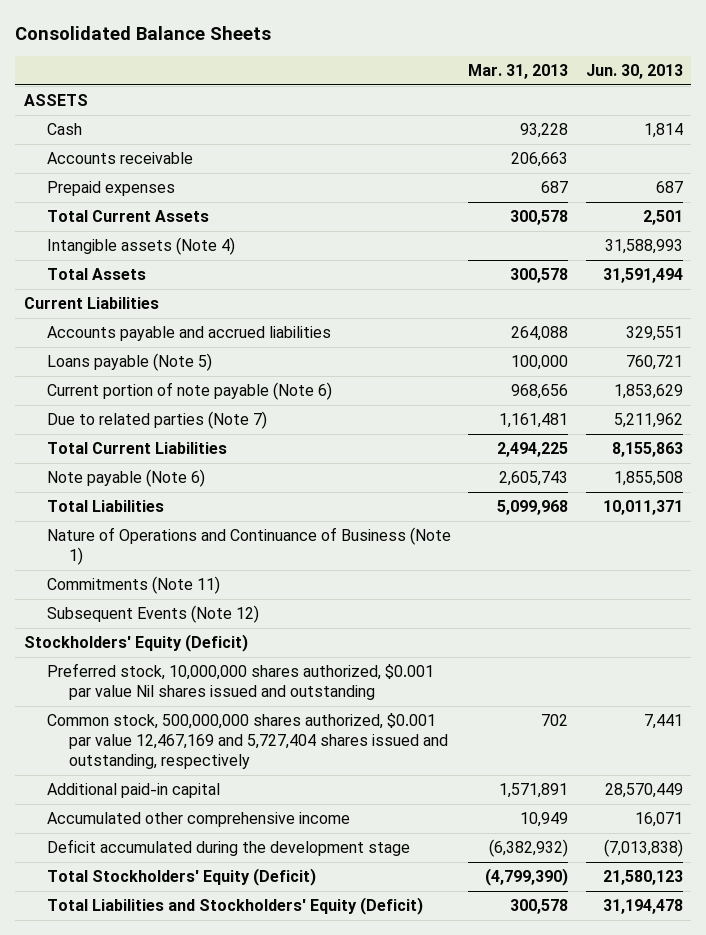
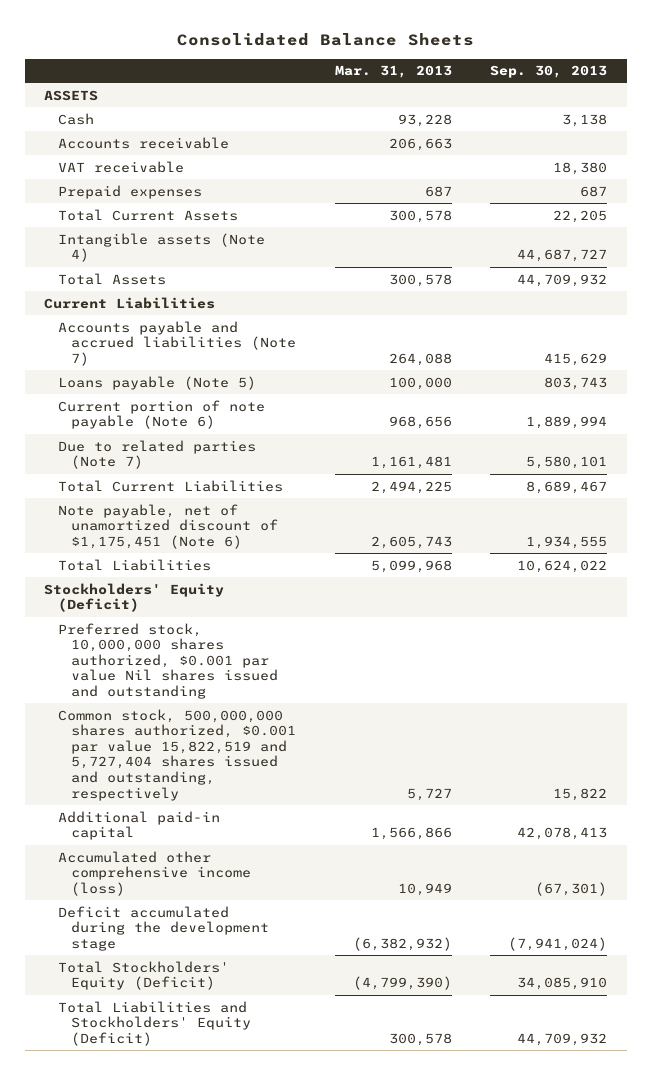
[585,64,683,80] Jun. 30, 2013 -> none
none -> [490,65,608,79] Sep. 30, 2013
none -> [57,160,184,173] VAT receivable
[46,326,331,342] Accounts payable and accrued liabilities -> [57,320,297,366] Accounts payable and accrued liabilities (Note 7)
[46,469,205,488] Note payable (Note 6) -> [57,503,279,549] Note payable, net of unamortized discount of $1,175,451 (Note 6)
[46,527,451,566] Nature of Operations and Continuance of Business (Note 1) -> none
[46,576,220,595] Commitments (Note 11) -> none
[46,605,259,624] Subsequent Events (Note 12) -> none
[46,713,449,770] Common stock, 500,000,000 shares authorized, $0.001 par value 12,467,169 and 5,727,404 shares issued and outstanding, respectively -> [57,708,297,801] Common stock, 500,000,000 shares authorized, $0.001 par value 15,822,519 and 5,727,404 shares issued and outstanding, respectively
[541,714,569,727] 702 -> [406,787,452,801] 5,727
[499,783,569,799] 1,571,891 -> [370,827,452,841] 1,566,866
[46,812,350,828] Accumulated other comprehensive income -> [57,850,252,896] Accumulated other comprehensive income (loss)

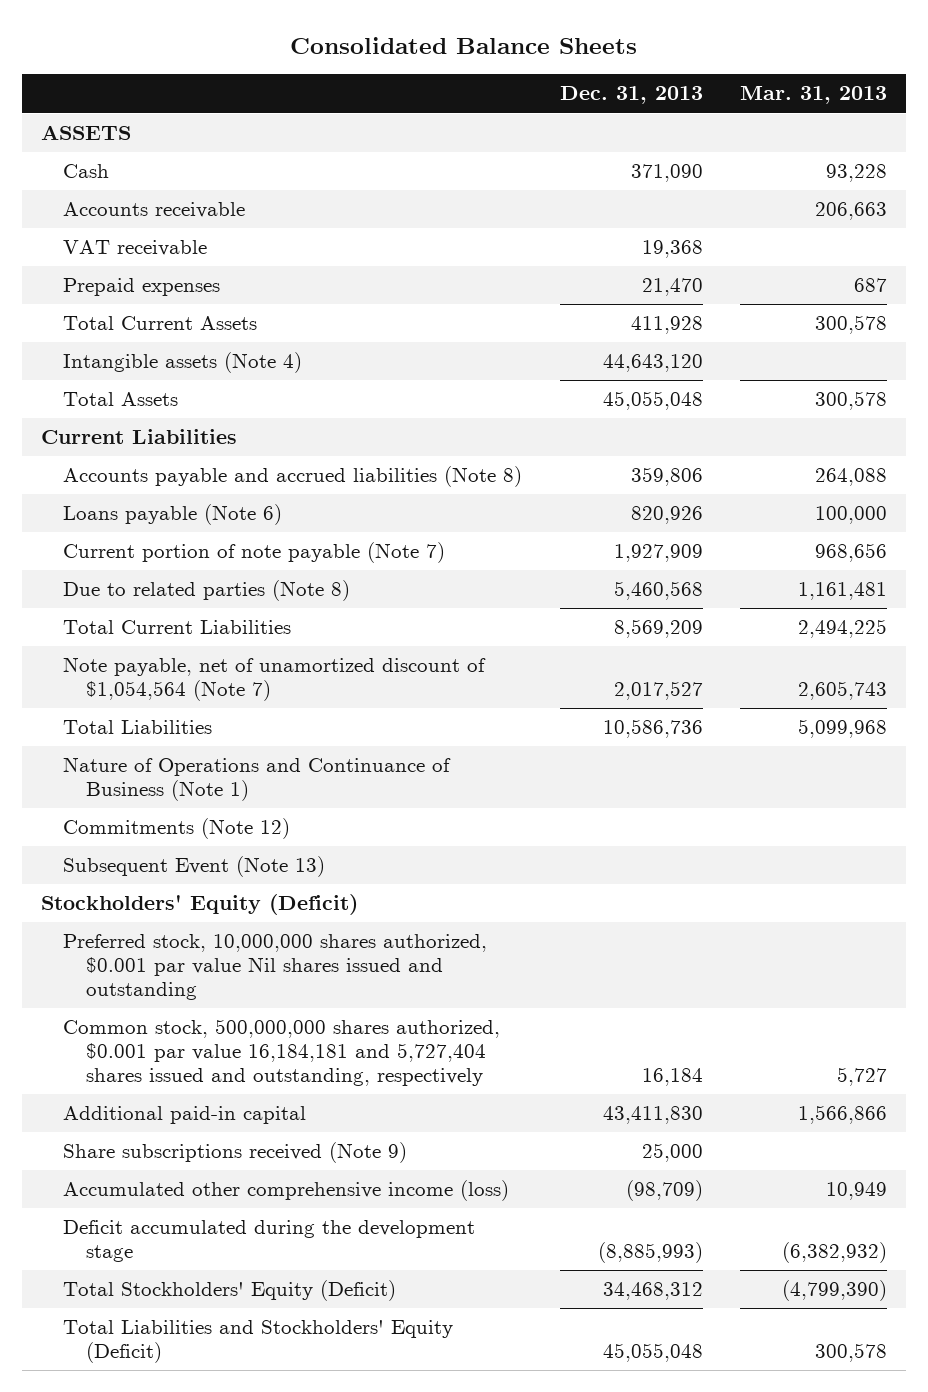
[490,65,608,79] Sep. 30, 2013 -> none
none -> [559,86,703,105] Dec. 31, 2013
[57,320,297,366] Accounts payable and accrued liabilities (Note 7) -> [63,466,523,488] Accounts payable and accrued liabilities (Note 8)
[57,375,256,390] Loans payable (Note 5) -> [63,504,283,526] Loans payable (Note 6)
[57,399,265,430] Current portion of note payable (Note 6) -> [63,542,446,564] Current portion of note payable (Note 7)
[57,439,256,470] Due to related parties (Note 7) -> [63,580,351,602] Due to related parties (Note 8)
[57,503,279,549] Note payable, net of unamortized discount of $1,175,451 (Note 6) -> [63,657,487,702] Note payable, net of unamortized discount of $1,054,564 (Note 7)
none -> [63,757,452,802] Nature of Operations and Continuance of Business (Note 1)
none -> [63,818,291,840] Commitments (Note 12)
none -> [63,856,326,878] Subsequent Event (Note 13)
[57,708,297,801] Common stock, 500,000,000 shares authorized, $0.001 par value 15,822,519 and 5,727,404 shares issued and outstanding, respectively -> [63,1019,501,1086] Common stock, 500,000,000 shares authorized, $0.001 par value 16,184,181 and 5,727,404 shares issued and outstanding, respectively
none -> [63,1142,408,1164] Share subscriptions received (Note 9)

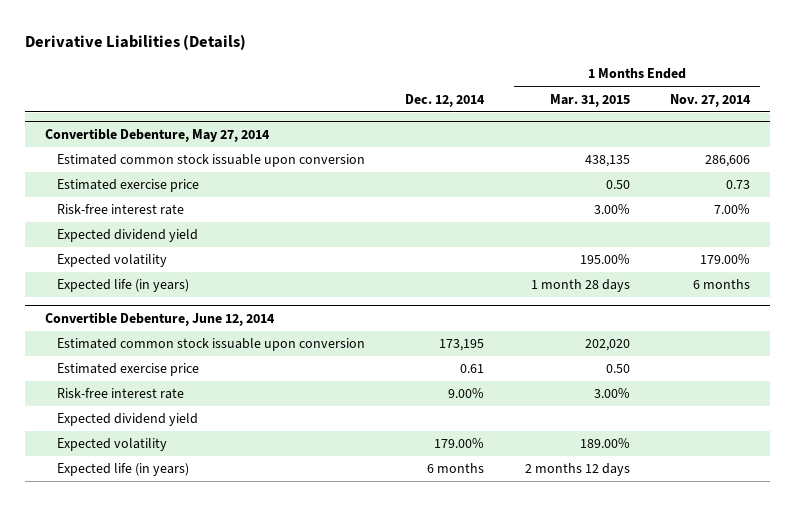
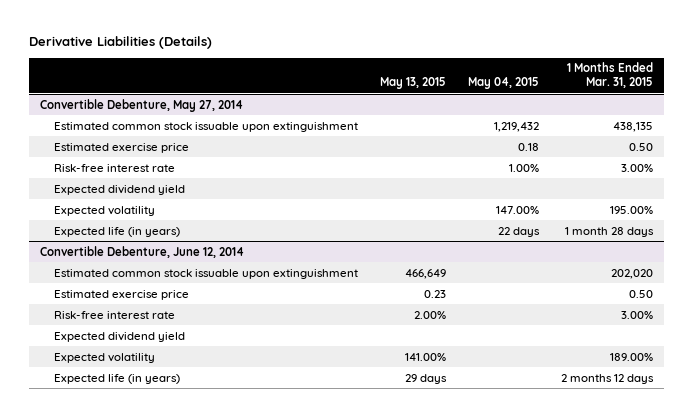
[405,93,486,107] Dec. 12, 2014 -> none
[670,93,752,107] Nov. 27, 2014 -> none
none -> [380,77,447,90] May 13, 2015
none -> [467,77,539,90] May 04, 2015
[56,154,365,168] Estimated common stock issuable upon conversion -> [54,121,359,132] Estimated common stock issuable upon extinguishment
[56,338,365,352] Estimated common stock issuable upon conversion -> [54,268,359,279] Estimated common stock issuable upon extinguishment

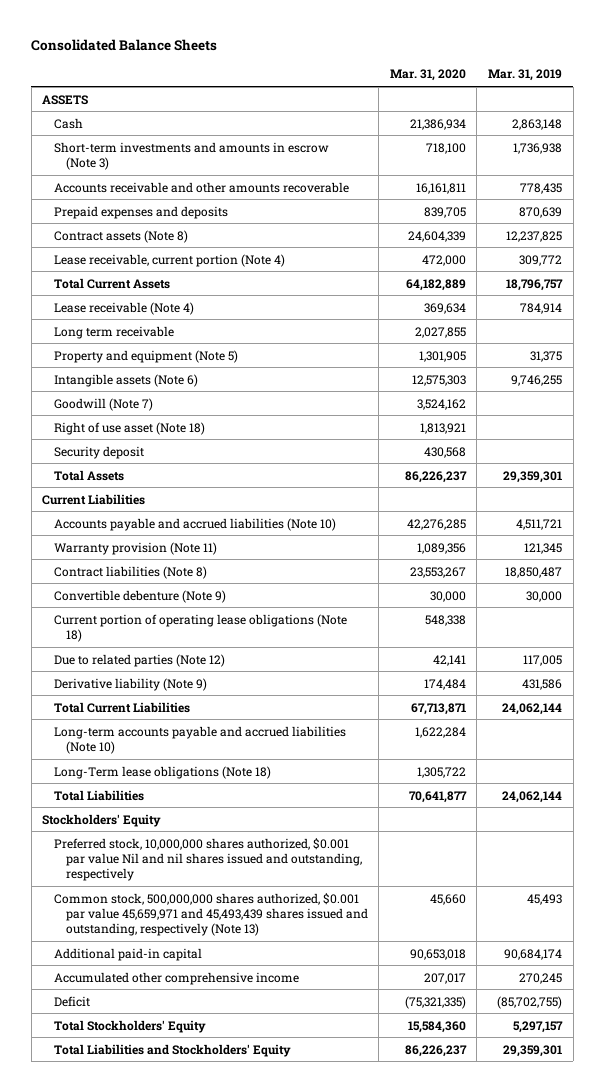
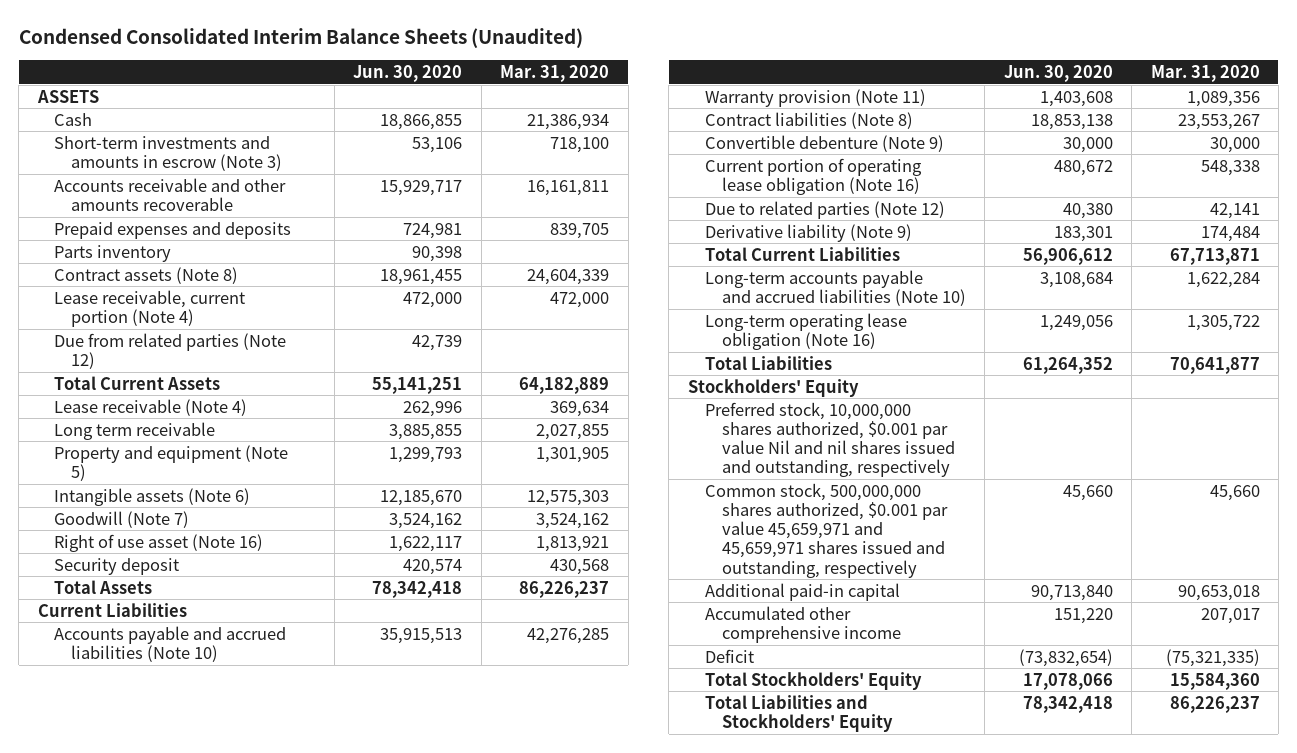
[31,38,218,51] Consolidated Balance Sheets -> [18,27,583,48] Condensed Consolidated Interim Balance Sheets (Unaudited)
[488,69,563,82] Mar. 31, 2019 -> none
none -> [353,64,463,82] Jun. 30, 2020
none -> [54,244,172,262] Parts inventory
none -> [54,332,287,369] Due from related parties (Note 12)
[54,421,206,435] Right of use asset (Note 18) -> [54,533,264,552] Right of use asset (Note 16)
[54,613,348,642] Current portion of operating lease obligations (Note 18) -> [704,157,922,195] Current portion of operating lease obligation (Note 16)
[54,765,272,779] Long-Term lease obligations (Note 18) -> [704,312,907,350] Long-term operating lease obligation (Note 16)
[54,892,368,936] Common stock, 500,000,000 shares authorized, $0.001 par value 45,659,971 and 45,493,439 shares issued and outstanding, respectively (Note 13) -> [704,482,948,578] Common stock, 500,000,000 shares authorized, $0.001 par value 45,659,971 and 45,659,971 shares issued and outstanding, respectively

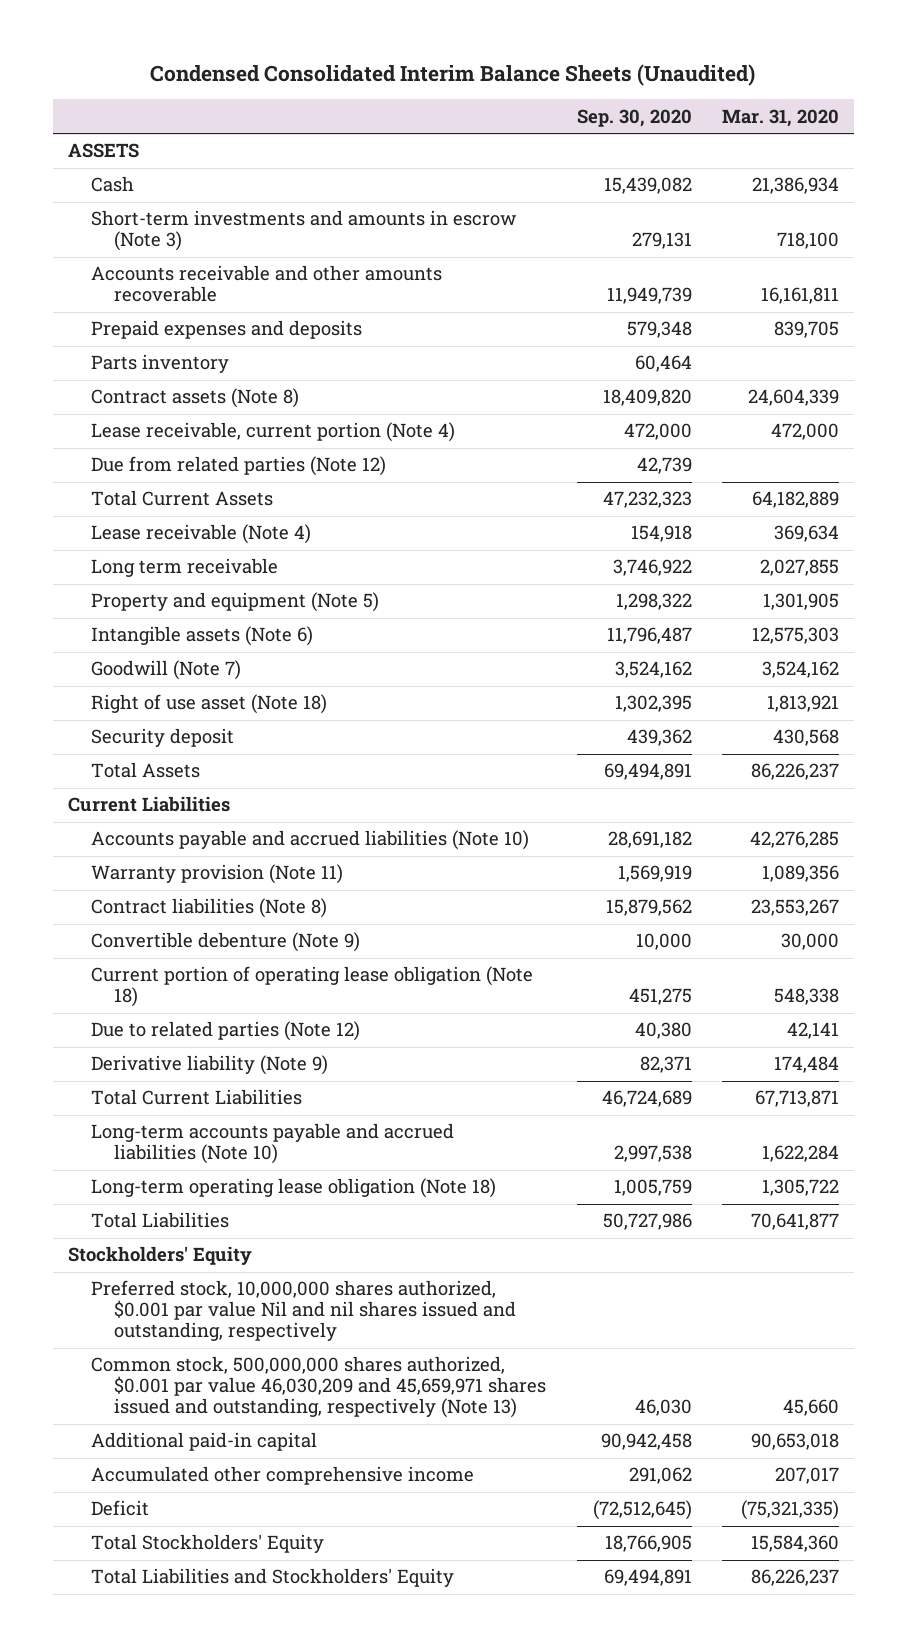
[353,64,463,82] Jun. 30, 2020 -> none
none -> [576,108,692,127] Sep. 30, 2020
[54,533,264,552] Right of use asset (Note 16) -> [91,694,328,715] Right of use asset (Note 18)
[704,157,922,195] Current portion of operating lease obligation (Note 16) -> [91,966,534,1008] Current portion of operating lease obligation (Note 18)
[704,312,907,350] Long-term operating lease obligation (Note 16) -> [91,1178,497,1199] Long-term operating lease obligation (Note 18)
[704,482,948,578] Common stock, 500,000,000 shares authorized, $0.001 par value 45,659,971 and 45,659,971 shares issued and outstanding, respectively -> [91,1356,547,1419] Common stock, 500,000,000 shares authorized, $0.001 par value 46,030,209 and 45,659,971 shares issued and outstanding, respectively (Note 13)

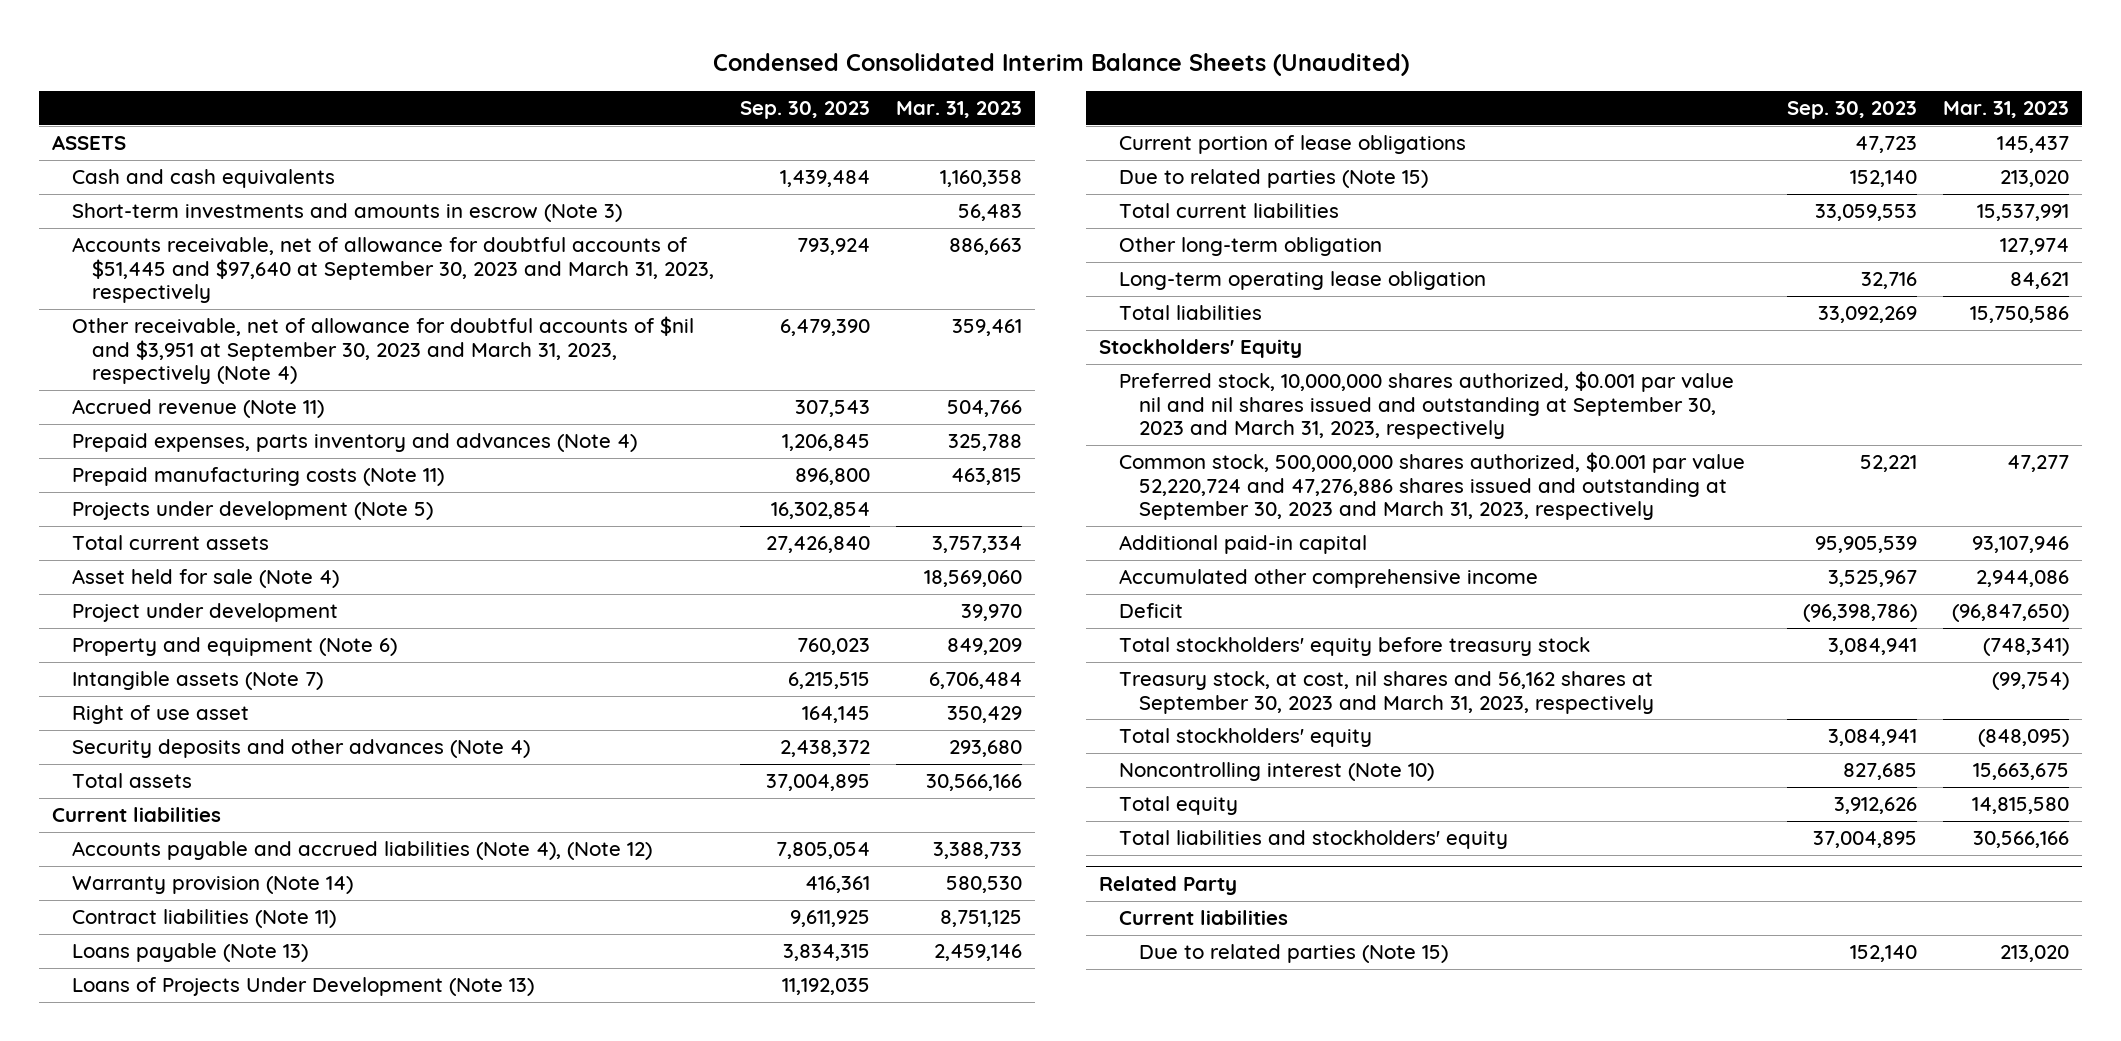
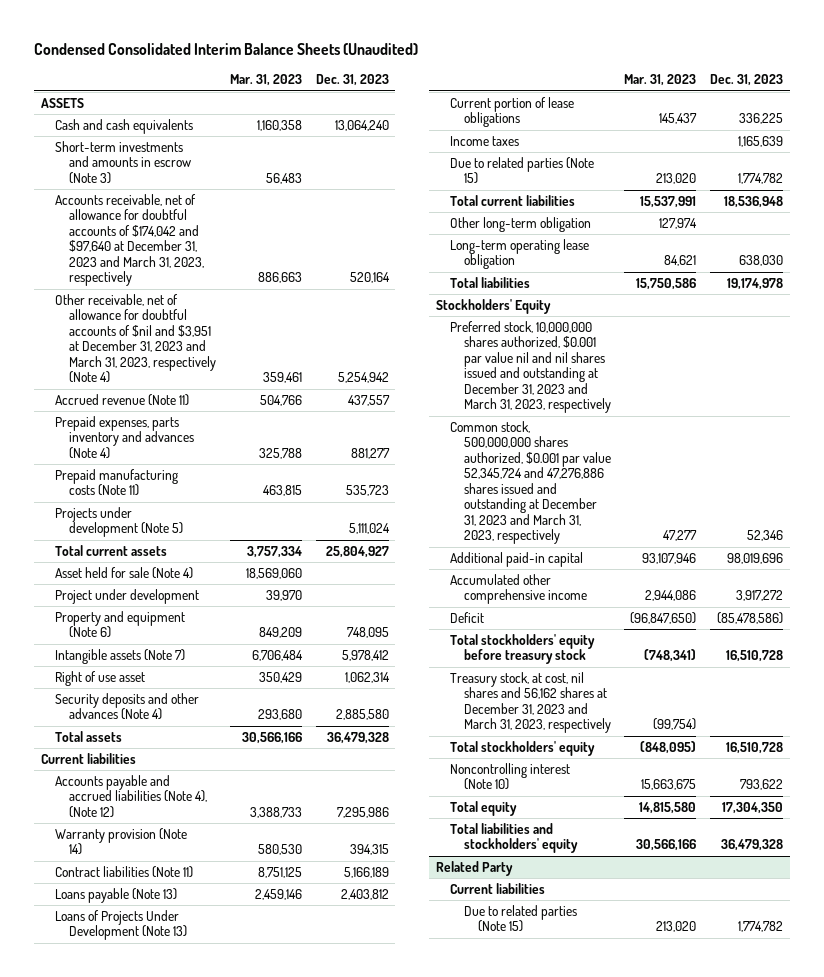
[740,101,871,120] Sep. 30, 2023 -> none
none -> [315,74,389,87] Dec. 31, 2023
[72,237,715,304] Accounts receivable, net of allowance for doubtful accounts of $51,445 and $97,640 at September 30, 2023 and March 31, 2023, respectively -> [55,193,205,287] Accounts receivable, net of allowance for doubtful accounts of $174,042 and $97,640 at December 31, 2023 and March 31, 2023, respectively
[72,316,695,385] Other receivable, net of allowance for doubtful accounts of $nil and $3,951 at September 30, 2023 and March 31, 2023, respectively (Note 4) -> [55,293,217,384] Other receivable, net of allowance for doubtful accounts of $nil and $3,951 at December 31, 2023 and March 31, 2023, respectively (Note 4)
none -> [449,135,519,146] Income taxes
[1119,371,1735,440] Preferred stock, 10,000,000 shares authorized, $0.001 par value nil and nil shares issued and outstanding at September 30, 2023 and March 31, 2023, respectively -> [449,320,611,414] Preferred stock, 10,000,000 shares authorized, $0.001 par value nil and nil shares issued and outstanding at December 31, 2023 and March 31, 2023, respectively
[1119,452,1746,521] Common stock, 500,000,000 shares authorized, $0.001 par value 52,220,724 and 47,276,886 shares issued and outstanding at September 30, 2023 and March 31, 2023, respectively -> [449,420,611,545] Common stock, 500,000,000 shares authorized, $0.001 par value 52,345,724 and 47,276,886 shares issued and outstanding at December 31, 2023 and March 31, 2023, respectively
[1119,671,1655,714] Treasury stock, at cost, nil shares and 56,162 shares at September 30, 2023 and March 31, 2023, respectively -> [449,671,611,734] Treasury stock, at cost, nil shares and 56,162 shares at December 31, 2023 and March 31, 2023, respectively

